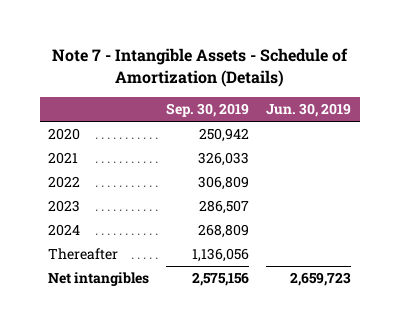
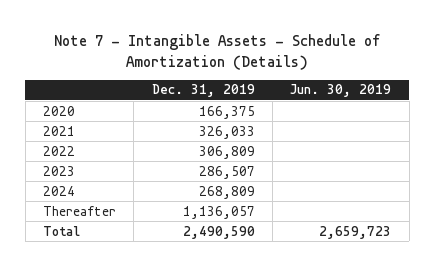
[166,103,250,118] Sep. 30, 2019 -> none
none -> [151,84,255,98] Dec. 31, 2019
[48,272,150,287] Net intangibles -> [43,225,81,236] Total

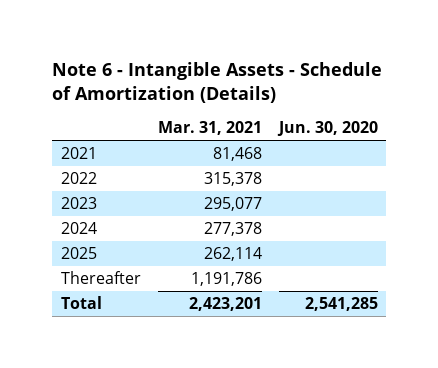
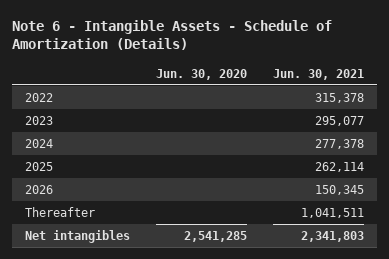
[157,121,262,136] Mar. 31, 2021 -> none
none -> [272,68,364,80] Jun. 30, 2021
[60,146,97,159] 2021 -> none
none -> [24,185,53,195] 2026
[60,295,102,309] Total -> [24,230,130,244] Net intangibles

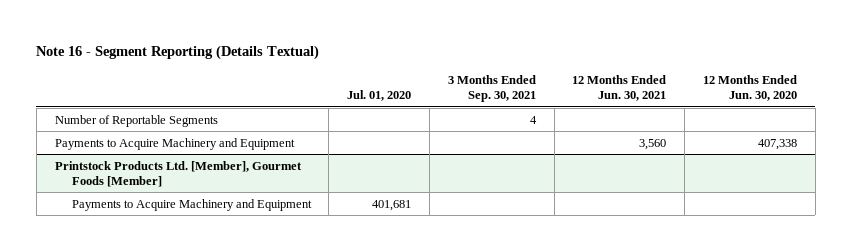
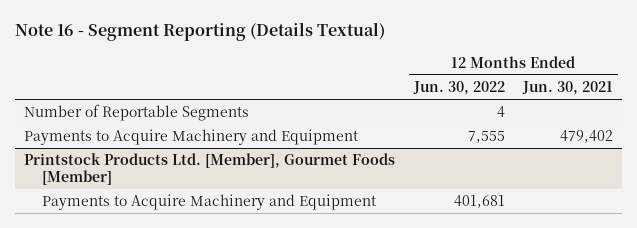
[347,90,412,102] Jul. 01, 2020 -> none
[447,75,536,103] 3 Months Ended Sep. 30, 2021 -> none
[702,75,797,102] 12 Months Ended Jun. 30, 2020 -> none
none -> [412,80,505,95] Jun. 30, 2022
[639,138,667,150] 3,560 -> [560,130,614,144] 479,402

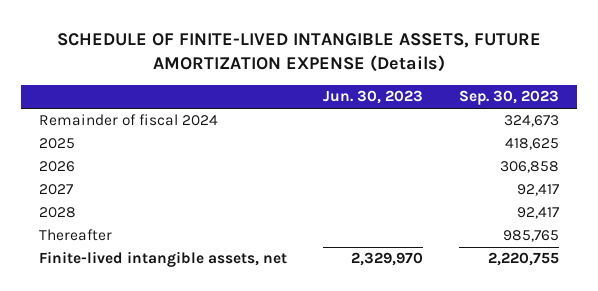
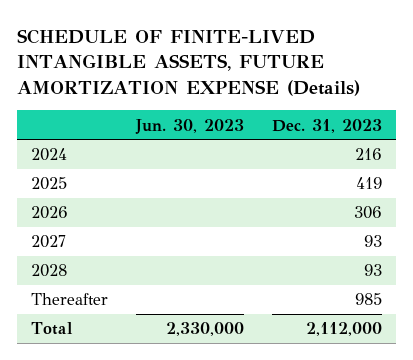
[458,90,559,106] Sep. 30, 2023 -> none
none -> [272,118,383,133] Dec. 31, 2023
[39,114,219,127] Remainder of fiscal 2024 -> [31,148,68,162] 2024
[39,251,288,268] Finite-lived intangible assets, net -> none
none -> [31,322,74,336] Total

